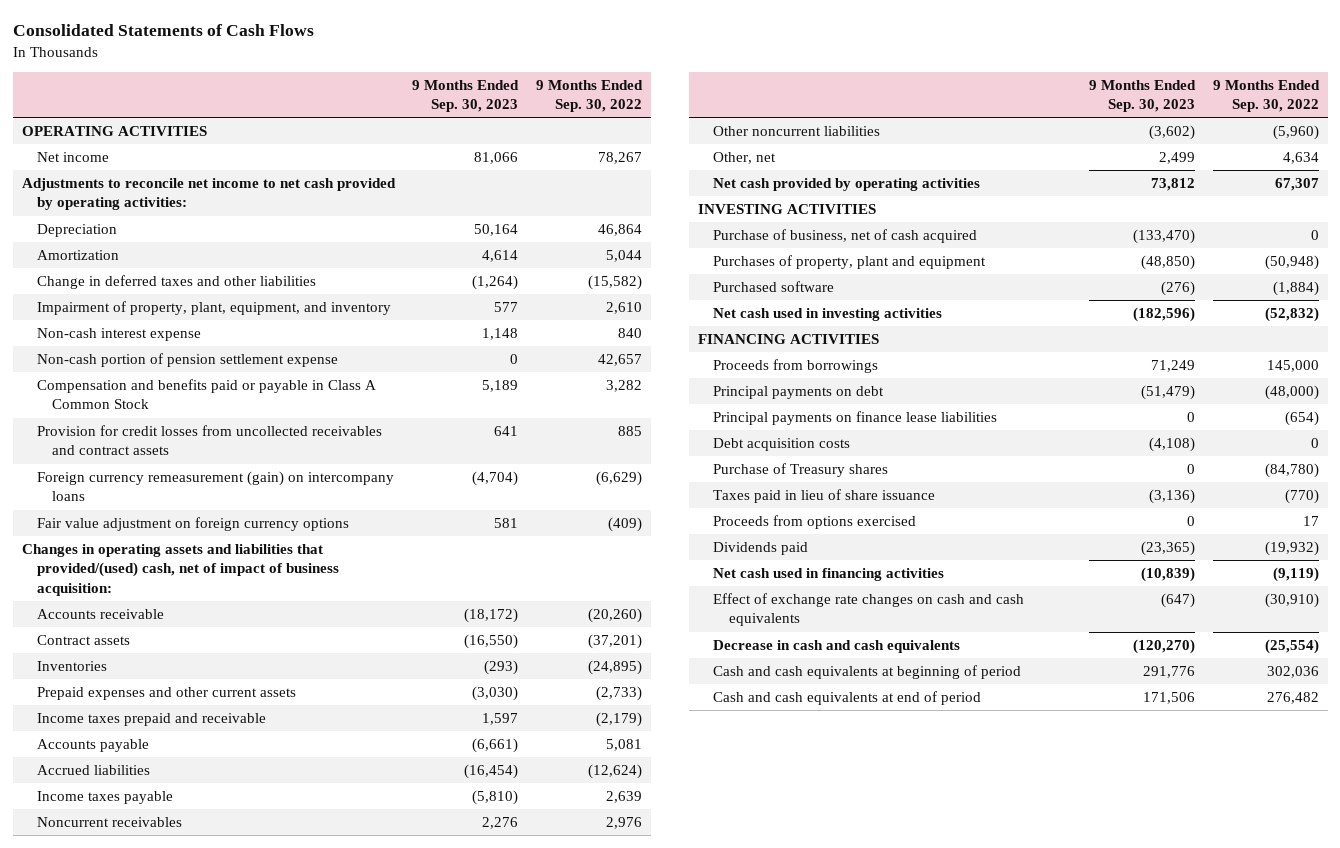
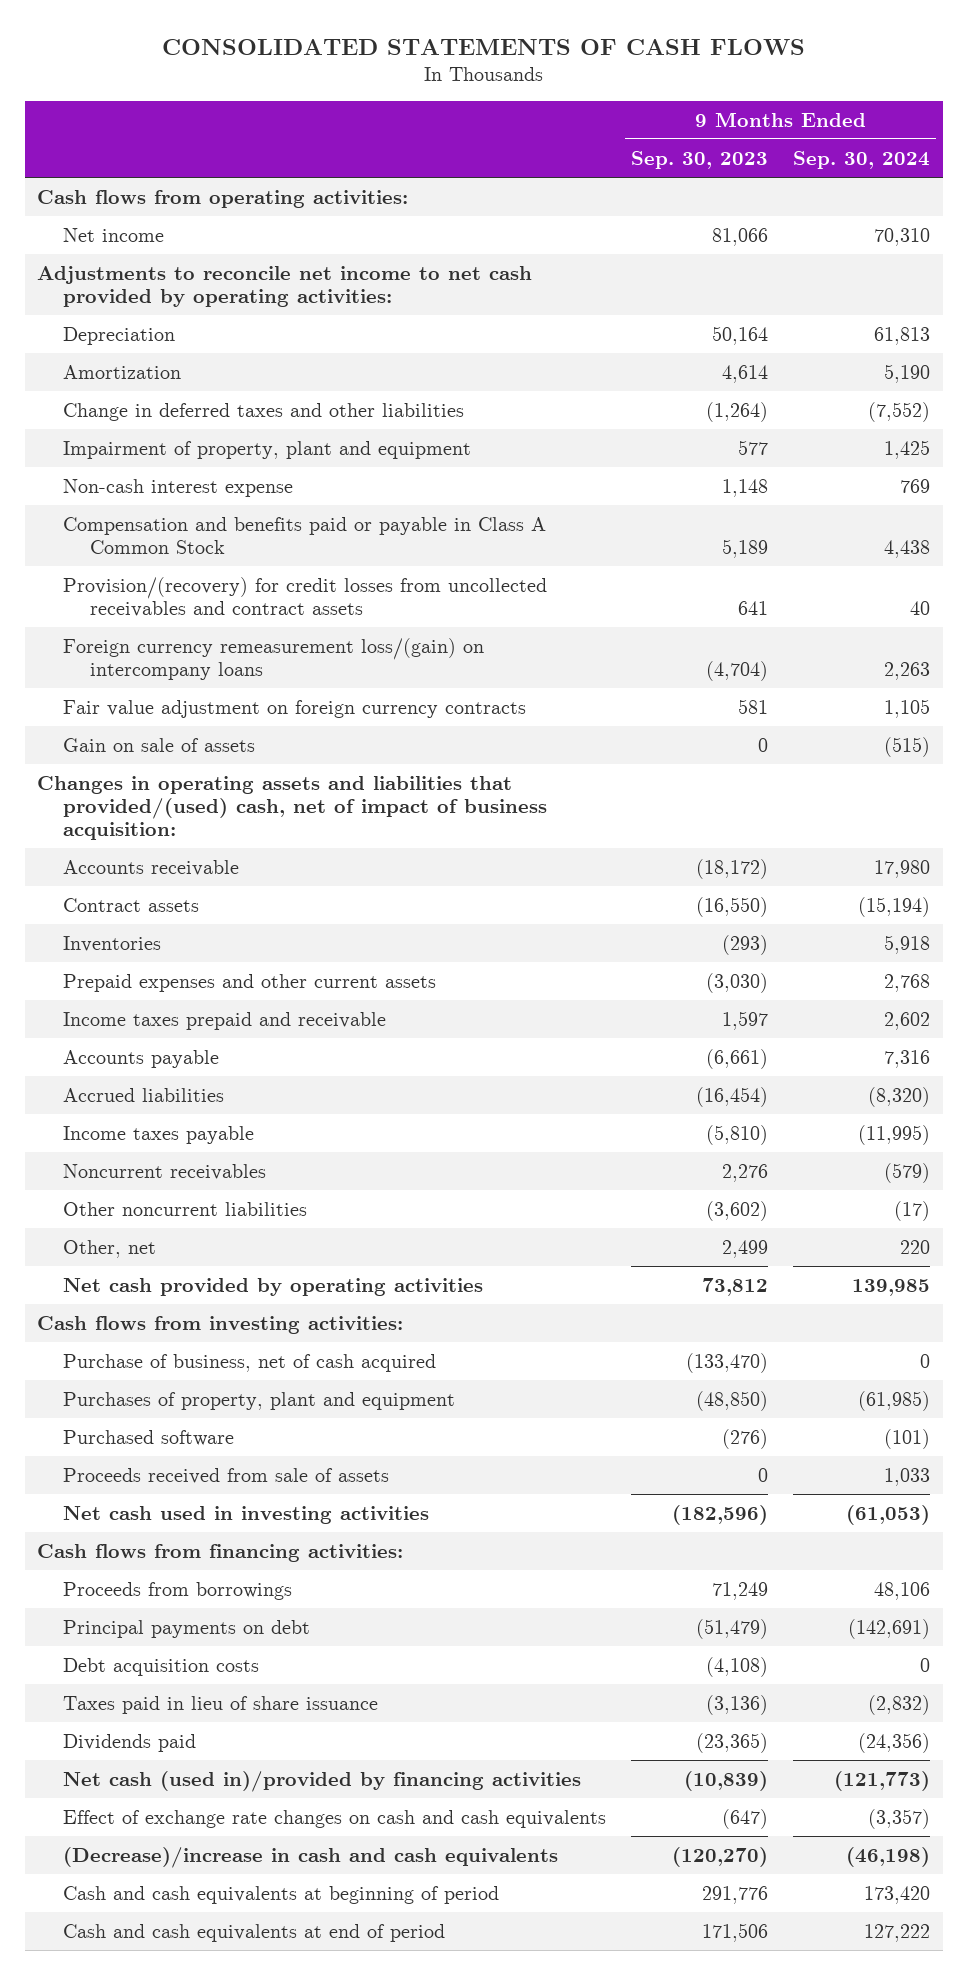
[12,24,314,37] Consolidated Statements of Cash Flows -> [161,38,805,55] CONSOLIDATED STATEMENTS OF CASH FLOWS
[536,79,644,113] 9 Months Ended Sep. 30, 2022 -> none
none -> [793,150,931,169] Sep. 30, 2024
[21,126,207,137] OPERATING ACTIVITIES -> [37,189,409,208] Cash flows from operating activities:
[37,301,392,316] Impairment of property, plant, equipment, and inventory -> [63,440,472,459] Impairment of property, plant and equipment
[37,353,339,368] Non-cash portion of pension settlement expense -> none
[37,425,383,456] Provision for credit losses from uncollected receivables and contract assets -> [63,576,548,617] Provision/(recovery) for credit losses from uncollected receivables and contract assets
[37,471,395,502] Foreign currency remeasurement (gain) on intercompany loans -> [63,637,485,680] Foreign currency remeasurement loss/(gain) on intercompany loans
[37,517,350,532] Fair value adjustment on foreign currency options -> [63,699,527,718] Fair value adjustment on foreign currency contracts
none -> [63,737,256,752] Gain on sale of assets
[697,204,876,215] INVESTING ACTIVITIES -> [37,1315,404,1334] Cash flows from investing activities:
none -> [63,1467,390,1484] Proceeds received from sale of assets
[697,334,879,345] FINANCING ACTIVITIES -> [37,1543,404,1562] Cash flows from financing activities:
[713,411,998,426] Principal payments on finance lease liabilities -> none
[713,463,889,478] Purchase of Treasury shares -> none
[713,515,917,530] Proceeds from options exercised -> none
[713,568,945,582] Net cash used in financing activities -> [63,1770,582,1792] Net cash (used in)/provided by financing activities
[713,640,961,654] Decrease in cash and cash equivalents -> [63,1846,559,1868] (Decrease)/increase in cash and cash equivalents

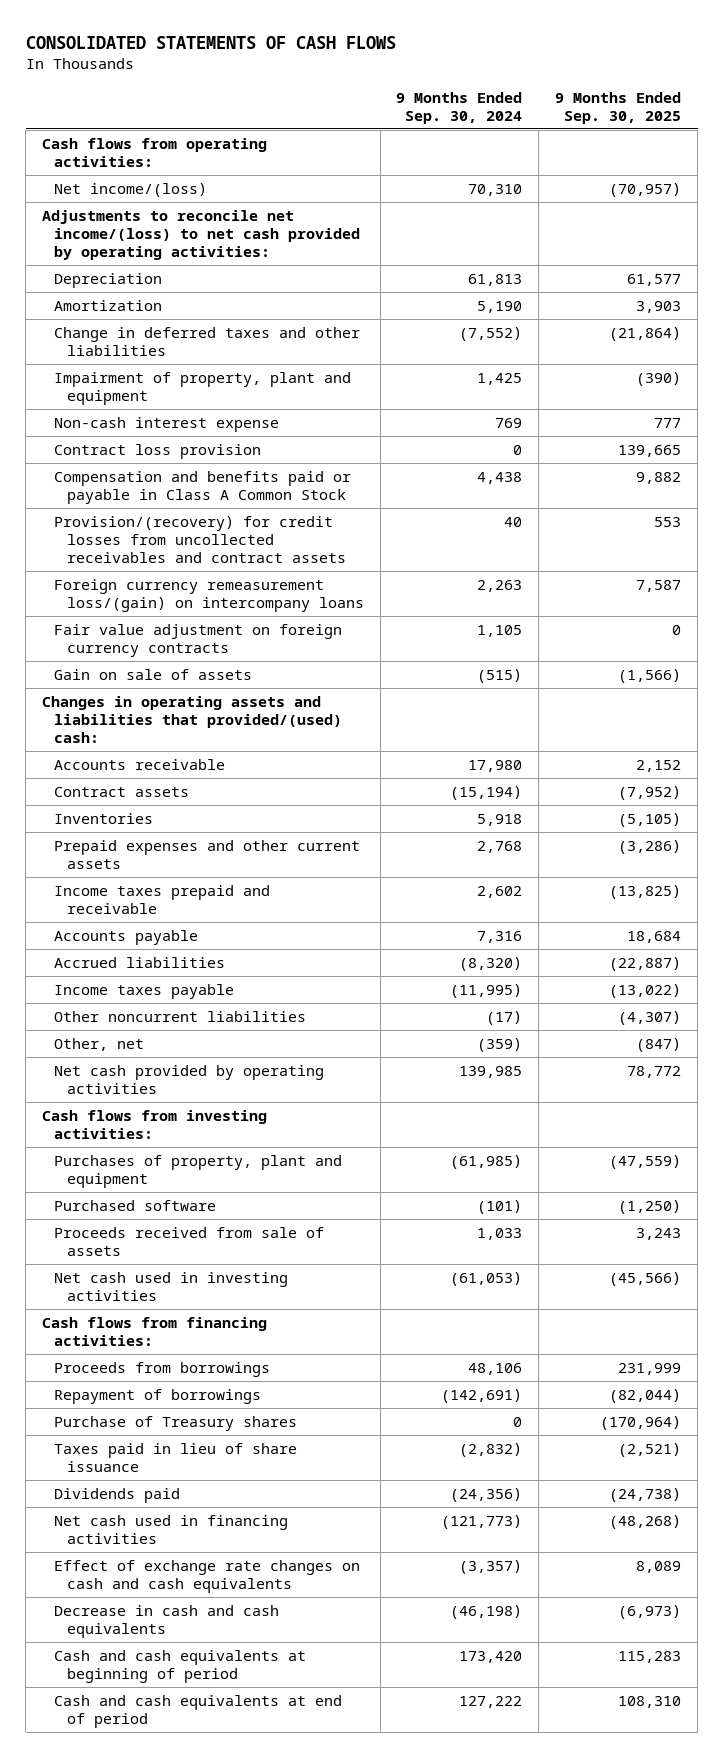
[631,150,769,169] Sep. 30, 2023 -> none
none -> [555,91,682,124] 9 Months Ended Sep. 30, 2025
[63,227,165,242] Net income -> [54,182,208,197] Net income/(loss)
[37,265,533,307] Adjustments to reconcile net income to net cash provided by operating activities: -> [42,209,361,260] Adjustments to reconcile net income/(loss) to net cash provided by operating activities:
none -> [54,443,262,459] Contract loss provision
[37,775,548,840] Changes in operating assets and liabilities that provided/(used) cash, net of impact of business acquisition: -> [42,695,343,743] Changes in operating assets and liabilities that provided/(used) cash:
[63,1163,267,1180] Noncurrent receivables -> none
[900,1239,931,1254] 220 -> [477,1037,523,1052] (359)
[63,1353,437,1372] Purchase of business, net of cash acquired -> none
[63,1657,260,1676] Debt acquisition costs -> none
[63,1619,311,1638] Principal payments on debt -> [54,1388,262,1404] Repayment of borrowings
none -> [54,1415,298,1431] Purchase of Treasury shares
[63,1770,582,1792] Net cash (used in)/provided by financing activities -> [54,1514,289,1544] Net cash used in financing activities
[63,1846,559,1868] (Decrease)/increase in cash and cash equivalents -> [54,1604,280,1638] Decrease in cash and cash equivalents

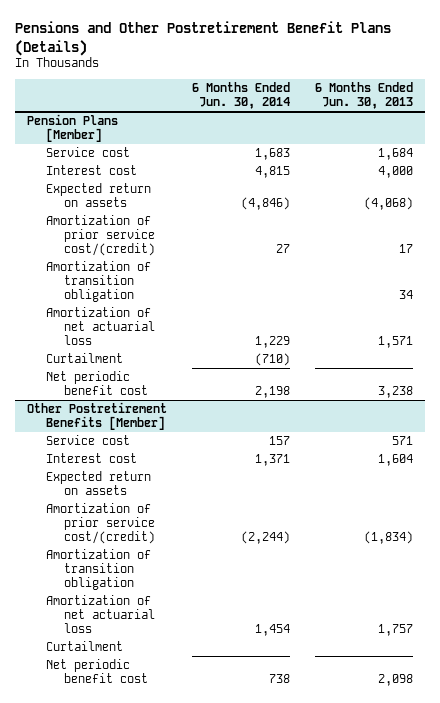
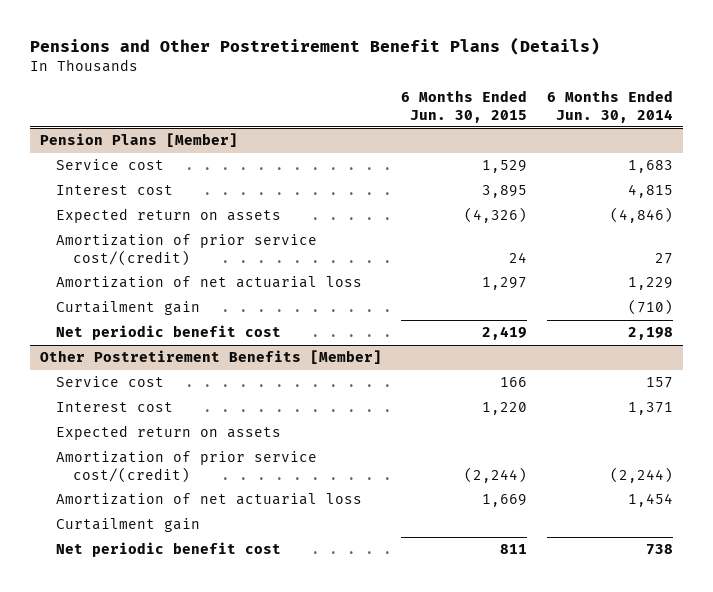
[315,82,414,110] 6 Months Ended Jun. 30, 2013 -> none
none -> [401,90,528,123] 6 Months Ended Jun. 30, 2015
[45,261,151,303] Amortization of transition obligation -> none
[45,353,123,364] Curtailment -> [56,301,201,316] Curtailment gain
[45,549,151,591] Amortization of transition obligation -> none
[45,641,123,652] Curtailment -> [56,518,201,533] Curtailment gain

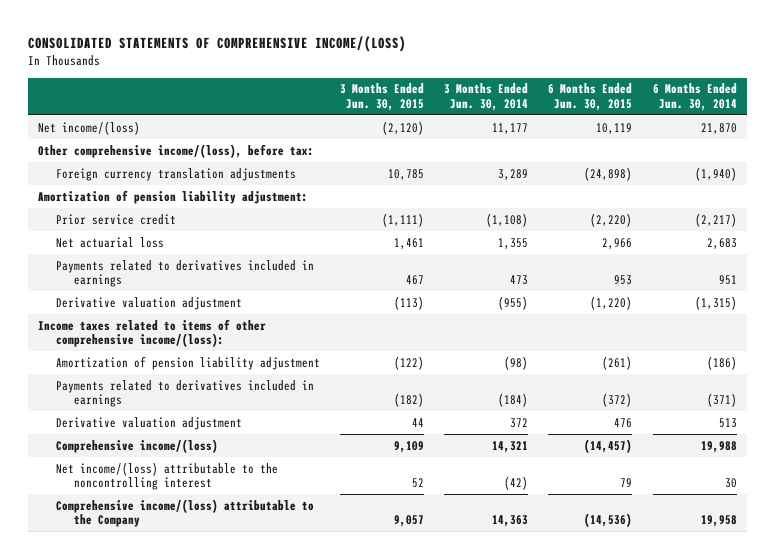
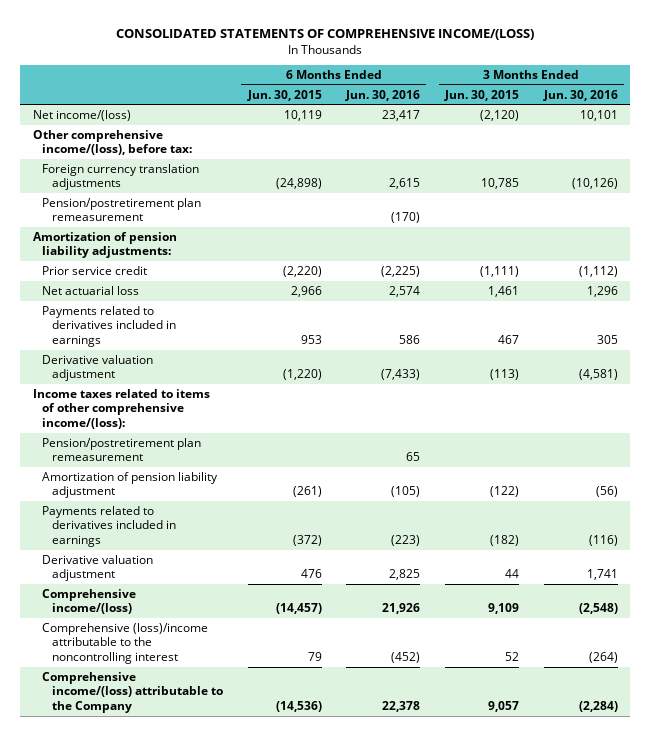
[444,83,529,111] 3 Months Ended Jun. 30, 2014 -> none
[652,83,737,111] 6 Months Ended Jun. 30, 2014 -> none
none -> [345,89,421,101] Jun. 30, 2016
none -> [542,89,618,101] Jun. 30, 2016
none -> [42,197,202,222] Pension/postretirement plan remeasurement
[38,189,309,204] Amortization of pension liability adjustment: -> [32,231,177,259] Amortization of pension liability adjustments:
none -> [42,437,202,462] Pension/postretirement plan remeasurement
[56,461,279,491] Net income/(loss) attributable to the noncontrolling interest -> [42,622,209,664] Comprehensive (loss)/income attributable to the noncontrolling interest

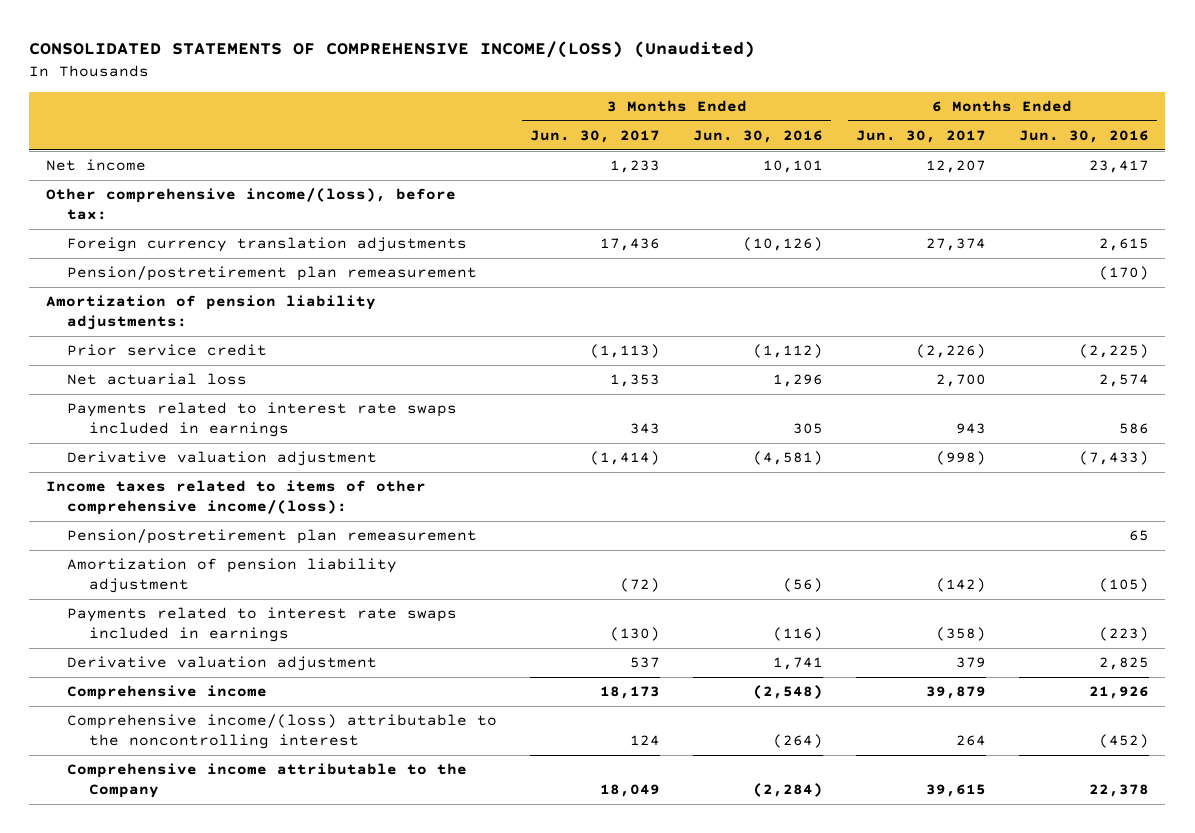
[116,29,535,41] CONSOLIDATED STATEMENTS OF COMPREHENSIVE INCOME/(LOSS) -> [29,41,756,59] CONSOLIDATED STATEMENTS OF COMPREHENSIVE INCOME/(LOSS) (Unaudited)
[246,89,322,101] Jun. 30, 2015 -> none
[444,89,520,101] Jun. 30, 2015 -> none
none -> [530,129,661,143] Jun. 30, 2017
none -> [856,129,987,143] Jun. 30, 2017
[32,109,131,121] Net income/(loss) -> [45,159,146,172] Net income
[42,305,176,347] Payments related to derivatives included in earnings -> [67,402,458,438] Payments related to interest rate swaps included in earnings
[42,505,176,547] Payments related to derivatives included in earnings -> [67,607,458,643] Payments related to interest rate swaps included in earnings
[42,588,137,615] Comprehensive income/(loss) -> [67,685,268,701] Comprehensive income
[42,622,209,664] Comprehensive (loss)/income attributable to the noncontrolling interest -> [67,714,498,750] Comprehensive income/(loss) attributable to the noncontrolling interest
[42,671,223,713] Comprehensive income/(loss) attributable to the Company -> [67,763,468,799] Comprehensive income attributable to the Company

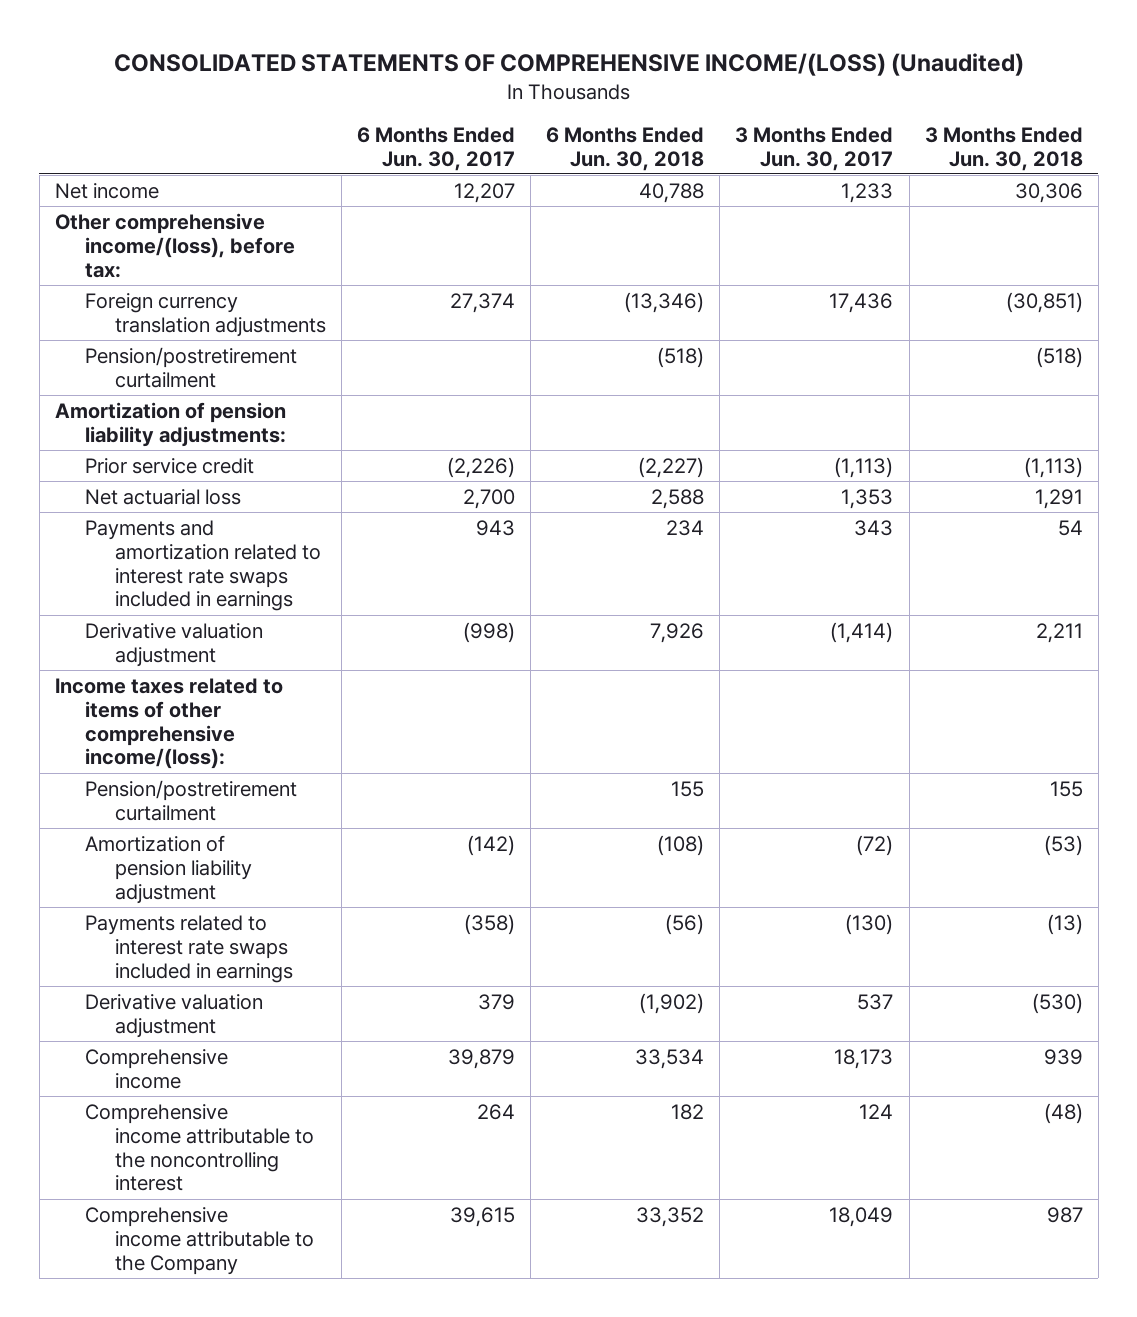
[693,129,824,143] Jun. 30, 2016 -> none
[1018,129,1149,143] Jun. 30, 2016 -> none
none -> [546,126,705,171] 6 Months Ended Jun. 30, 2018
none -> [924,126,1083,171] 3 Months Ended Jun. 30, 2018
[67,266,478,282] Pension/postretirement plan remeasurement -> [84,346,297,388] Pension/postretirement curtailment
[67,402,458,438] Payments related to interest rate swaps included in earnings -> [84,519,321,612] Payments and amortization related to interest rate swaps included in earnings
[67,529,478,545] Pension/postretirement plan remeasurement -> [84,779,297,821] Pension/postretirement curtailment
[67,714,498,750] Comprehensive income/(loss) attributable to the noncontrolling interest -> [84,1103,314,1192] Comprehensive income attributable to the noncontrolling interest

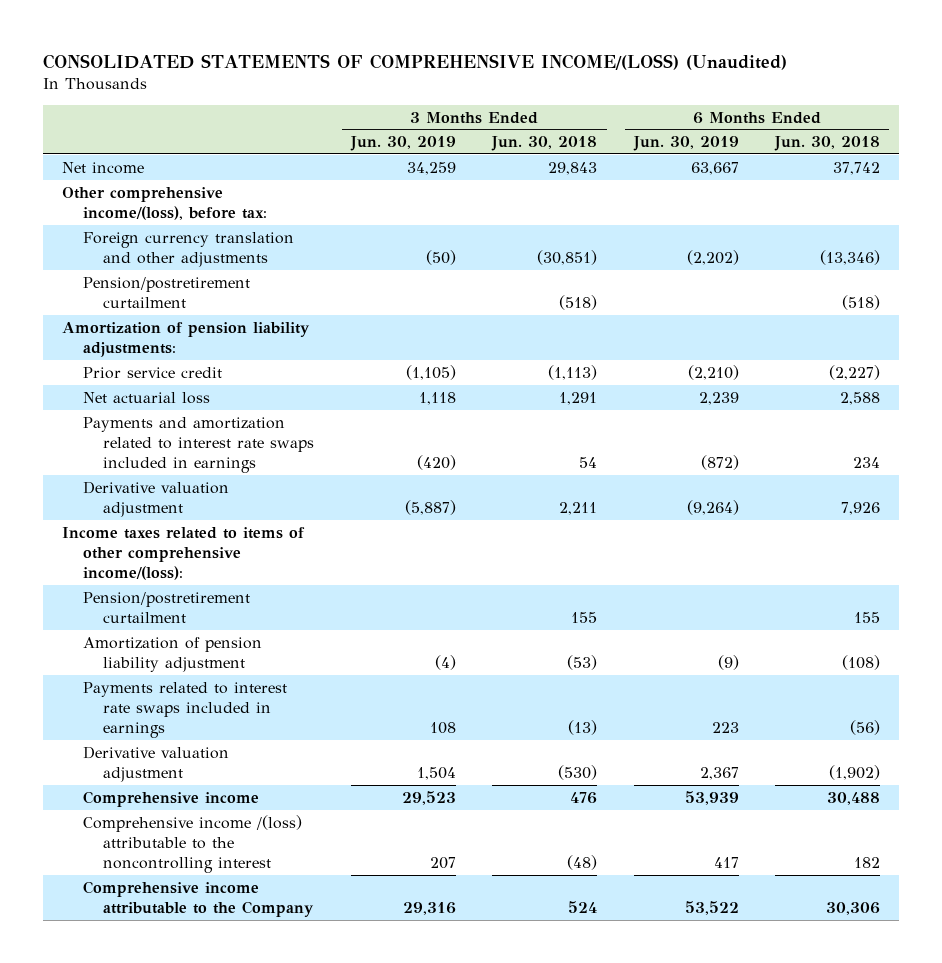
[357,126,516,171] 6 Months Ended Jun. 30, 2017 -> none
[735,126,894,171] 3 Months Ended Jun. 30, 2017 -> none
none -> [349,136,456,152] Jun. 30, 2019
none -> [632,136,739,152] Jun. 30, 2019
[639,182,705,203] 40,788 -> [833,161,881,175] 37,742
[1014,182,1083,203] 30,306 -> [548,161,598,175] 29,843
[84,292,326,337] Foreign currency translation adjustments -> [82,231,294,267] Foreign currency translation and other adjustments
[635,1048,705,1069] 33,534 -> [827,791,881,805] 30,488
[1043,1048,1083,1065] 939 -> [570,791,598,804] 476
[84,1103,314,1192] Comprehensive income attributable to the noncontrolling interest -> [82,814,302,873] Comprehensive income /(loss) attributable to the noncontrolling interest
[636,1206,705,1227] 33,352 -> [826,901,881,915] 30,306
[1046,1206,1083,1223] 987 -> [568,900,598,913] 524

